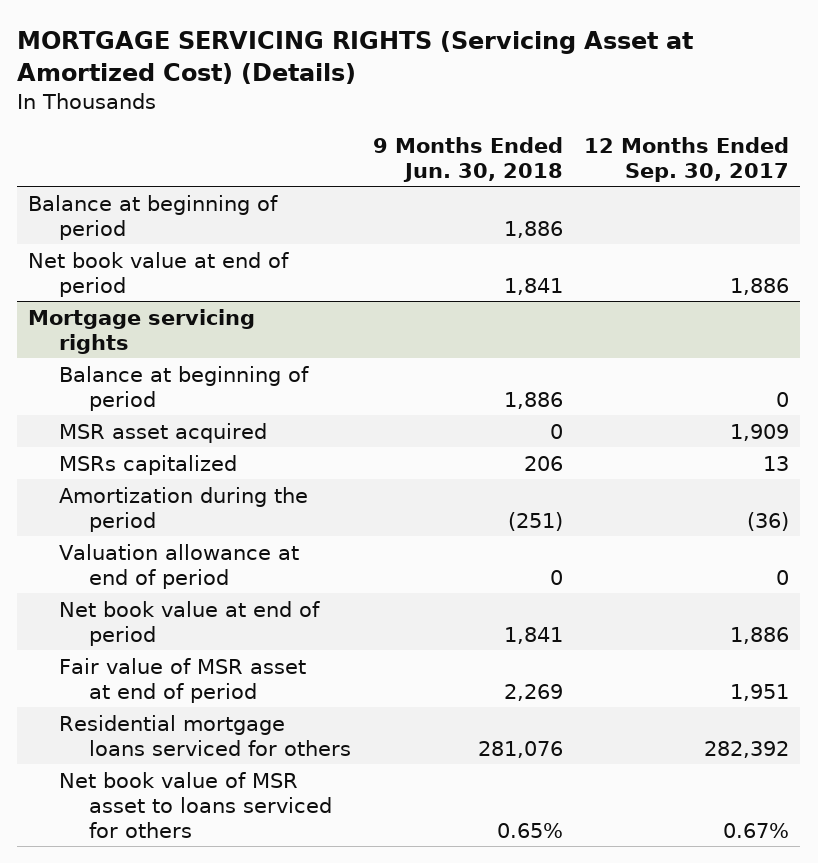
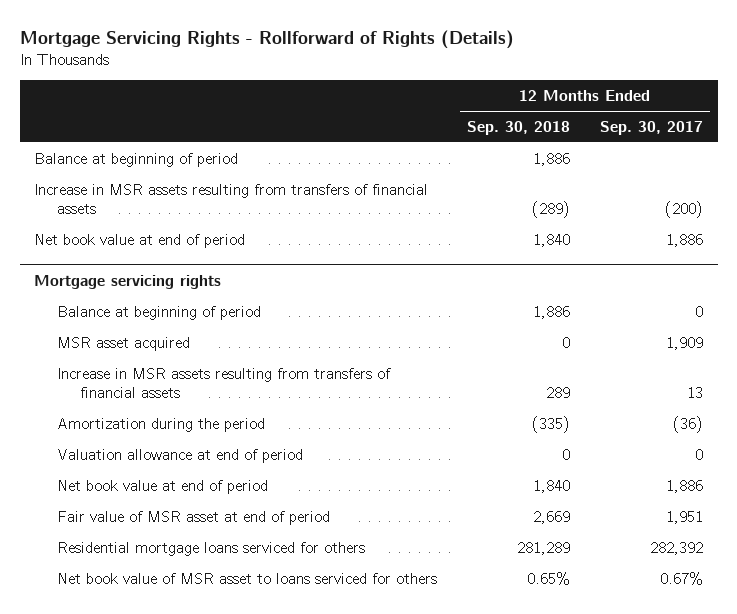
[17,31,694,85] MORTGAGE SERVICING RIGHTS (Servicing Asset at Amortized Cost) (Details) -> [19,29,514,49] Mortgage Servicing Rights - Rollforward of Rights (Details)
[372,136,563,182] 9 Months Ended Jun. 30, 2018 -> none
none -> [467,120,571,135] Sep. 30, 2018
none -> [34,183,429,215] Increase in MSR assets resulting from transfers of financial assets
[58,454,237,475] MSRs capitalized -> [57,367,392,399] Increase in MSR assets resulting from transfers of financial assets

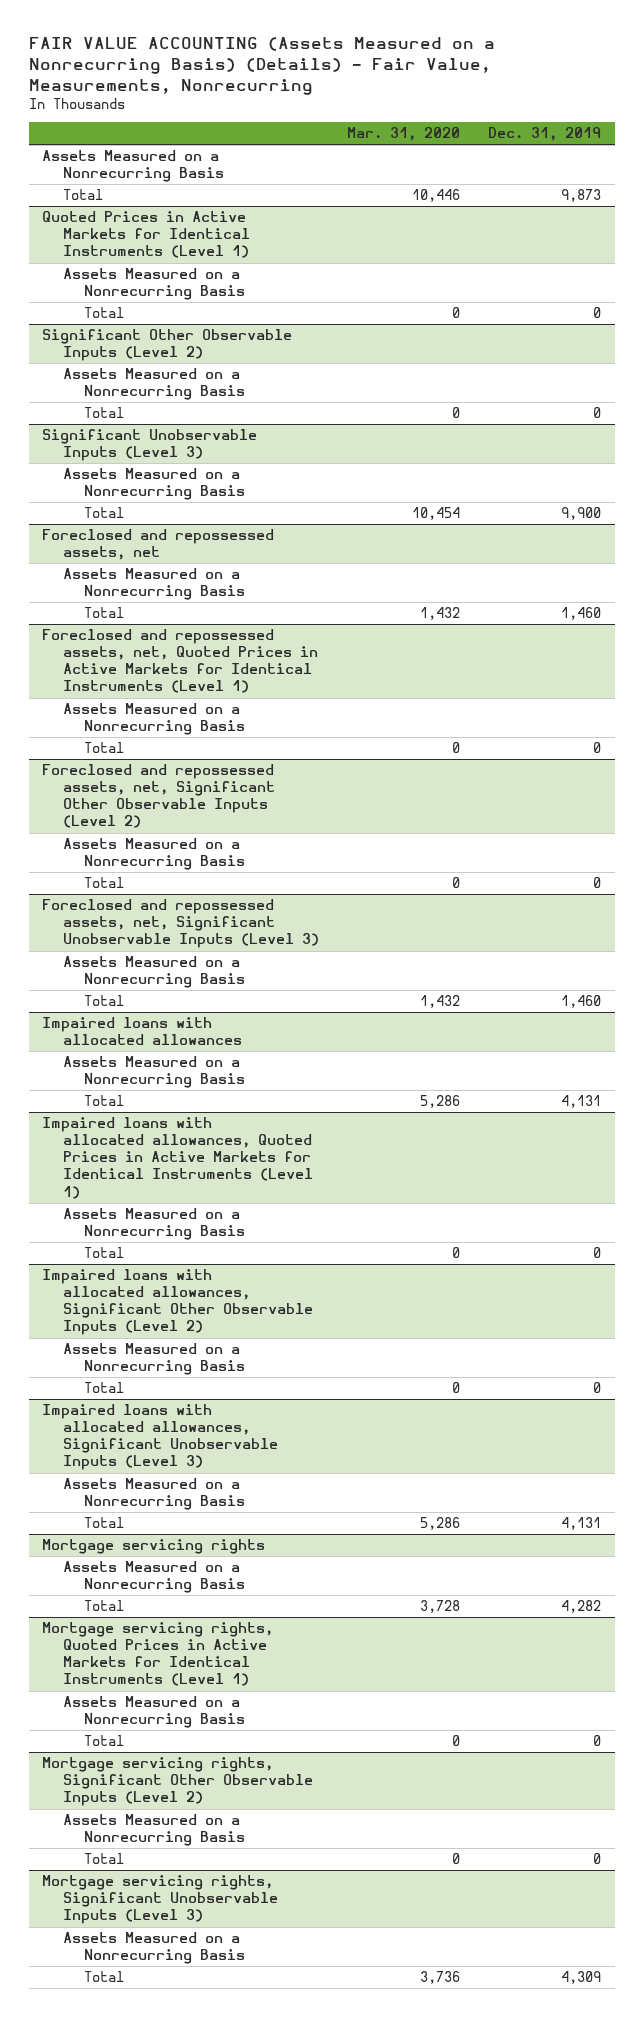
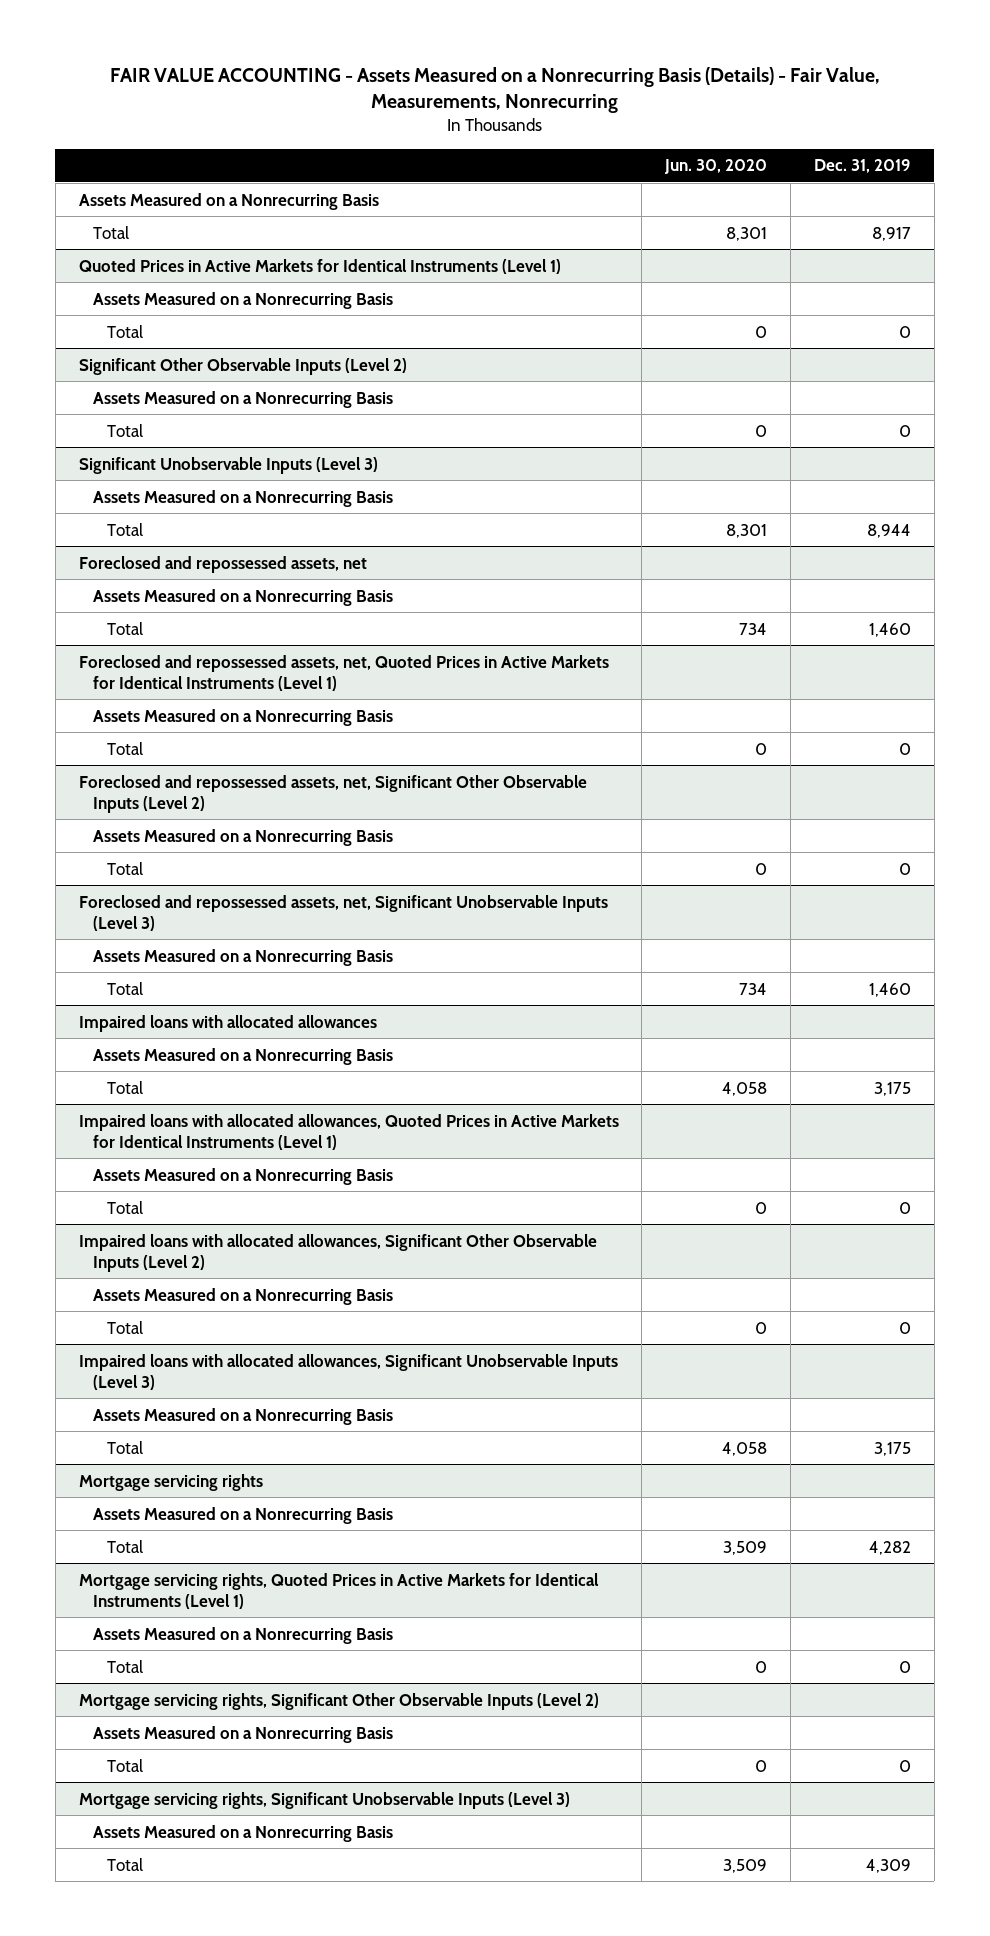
[28,37,495,95] FAIR VALUE ACCOUNTING (Assets Measured on a Nonrecurring Basis) (Details) - Fair Value, Measurements, Nonrecurring -> [109,66,880,114] FAIR VALUE ACCOUNTING - Assets Measured on a Nonrecurring Basis (Details) - Fair Value, Measurements, Nonrecurring
[347,127,461,142] Mar. 31, 2020 -> none
none -> [664,159,768,175] Jun. 30, 2020
[561,189,602,203] 9,873 -> [872,226,912,241] 8,917
[561,507,602,521] 9,900 -> [867,523,912,538] 8,944
[561,1095,602,1109] 4,131 -> [874,1081,912,1096] 3,175
[561,1517,602,1531] 4,131 -> [874,1441,912,1456] 3,175

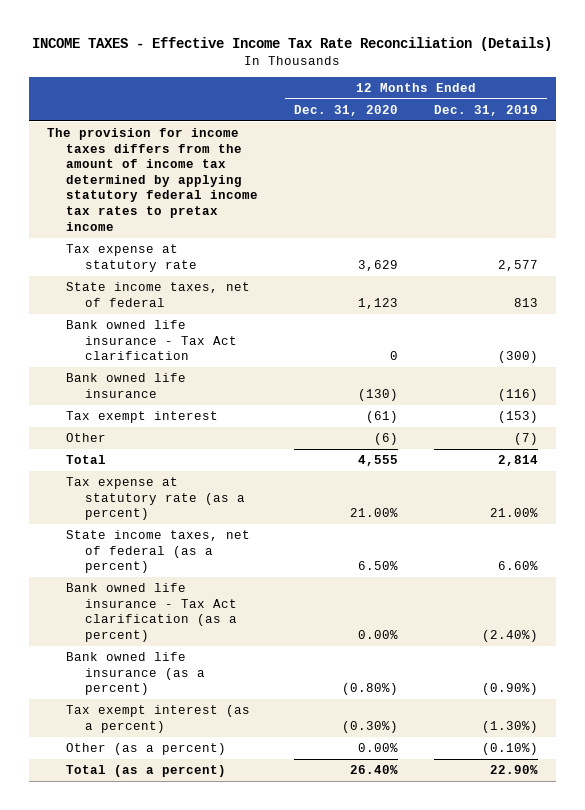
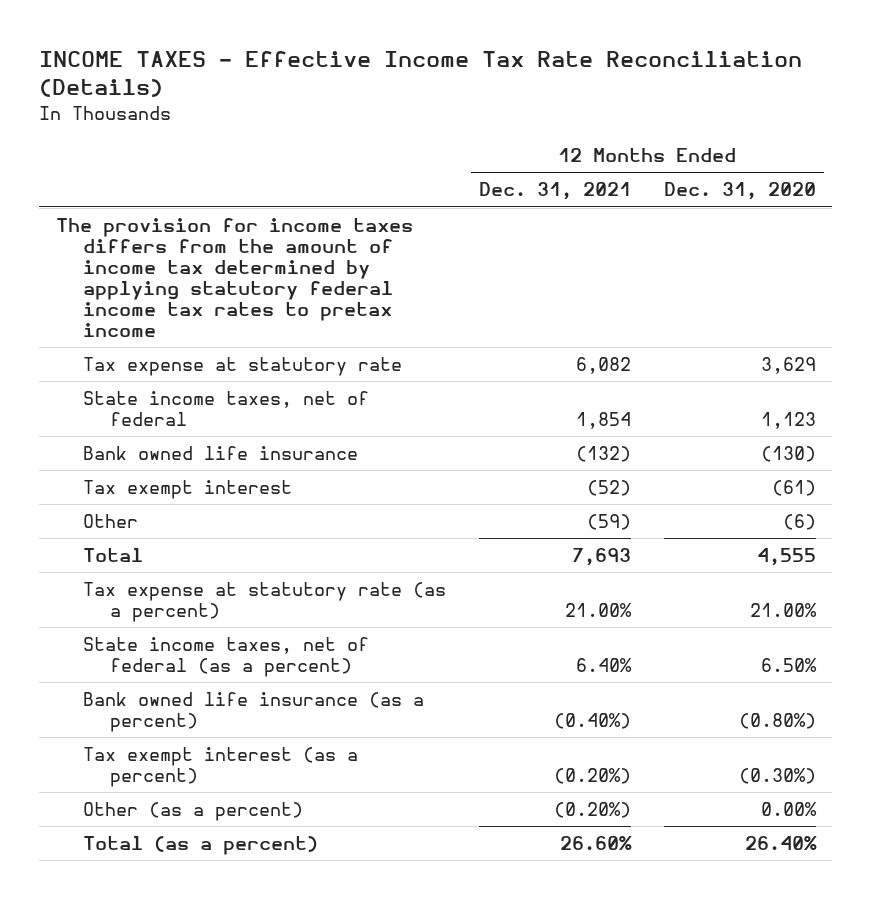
[433,105,538,117] Dec. 31, 2019 -> none
none -> [478,182,631,201] Dec. 31, 2021
[65,320,237,361] Bank owned life insurance - Tax Act clarification -> none
[65,583,237,642] Bank owned life insurance - Tax Act clarification (as a percent) -> none

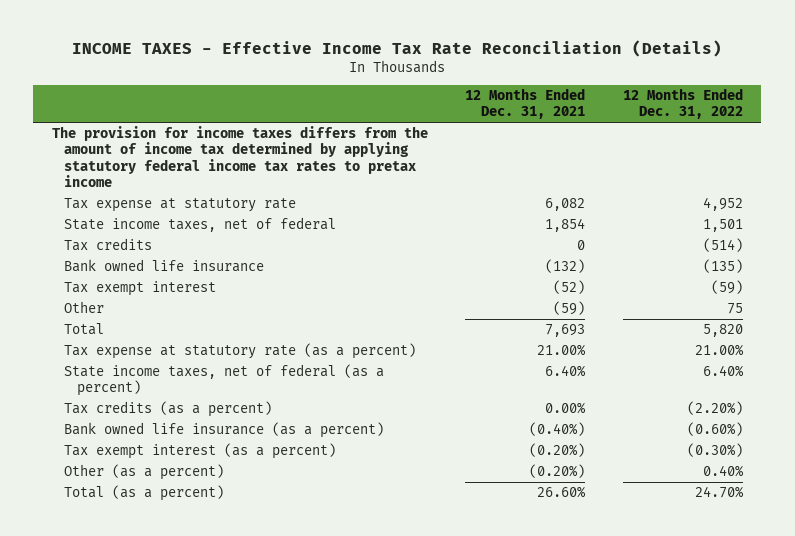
[663,182,816,201] Dec. 31, 2020 -> none
none -> [622,87,743,120] 12 Months Ended Dec. 31, 2022
none -> [64,237,153,251] Tax credits
none -> [64,400,273,417] Tax credits (as a percent)

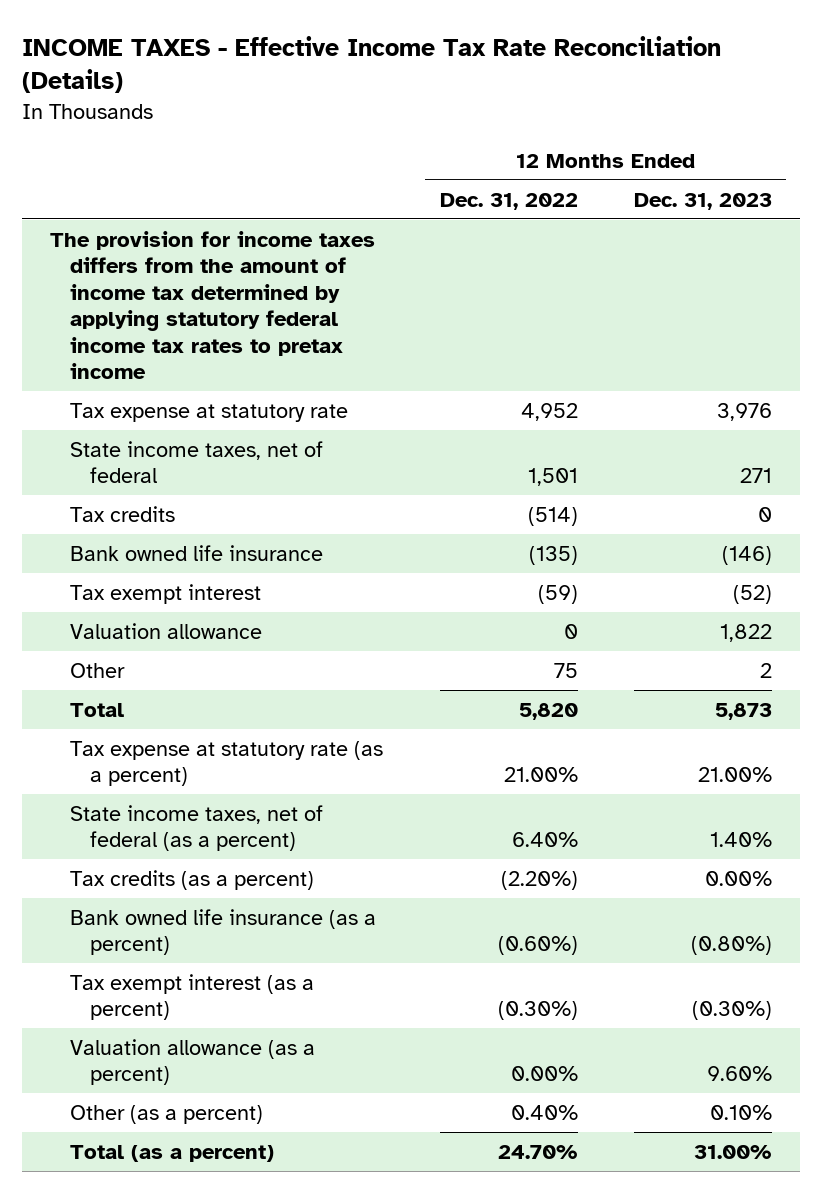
[465,87,586,120] 12 Months Ended Dec. 31, 2021 -> none
none -> [634,192,773,210] Dec. 31, 2023
none -> [70,622,263,639] Valuation allowance
none -> [70,1038,316,1086] Valuation allowance (as a percent)

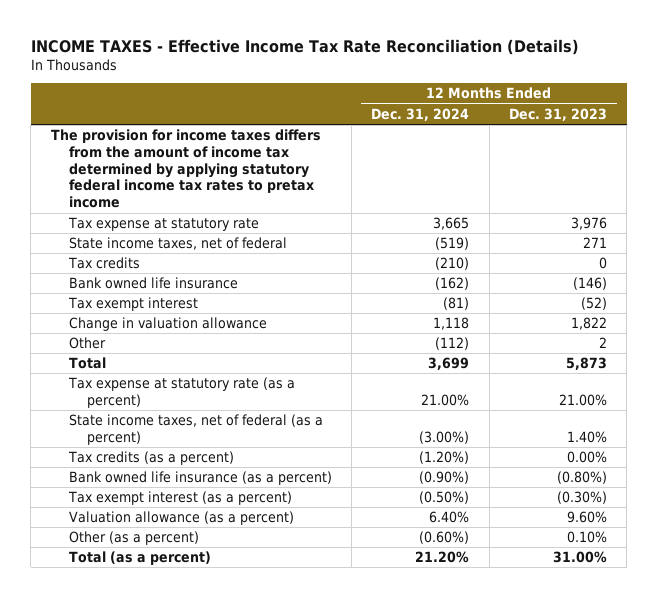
[439,192,578,210] Dec. 31, 2022 -> none
none -> [371,107,470,121] Dec. 31, 2024
[70,622,263,639] Valuation allowance -> [68,317,267,332] Change in valuation allowance

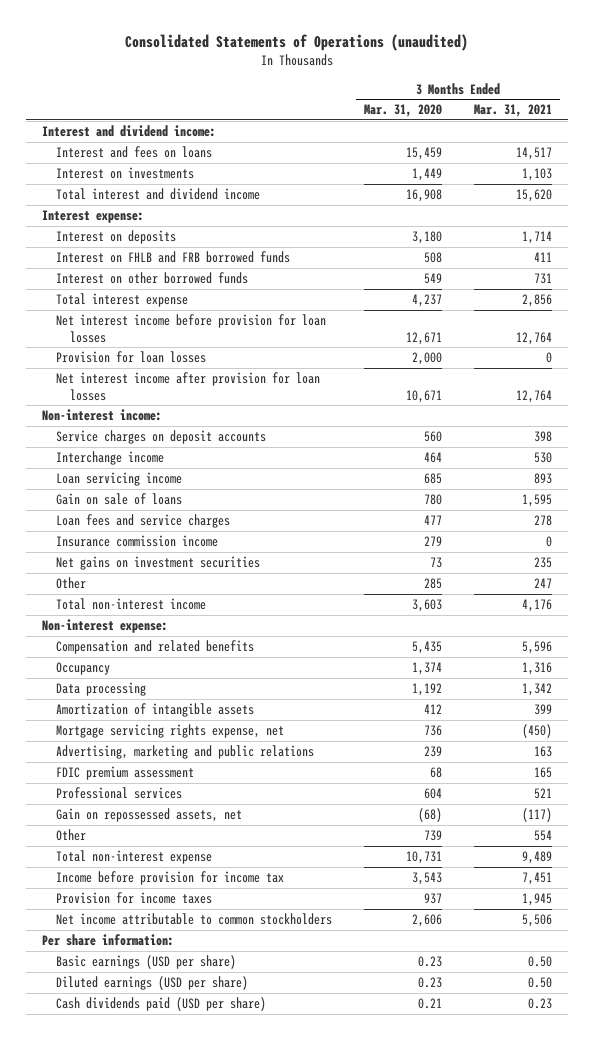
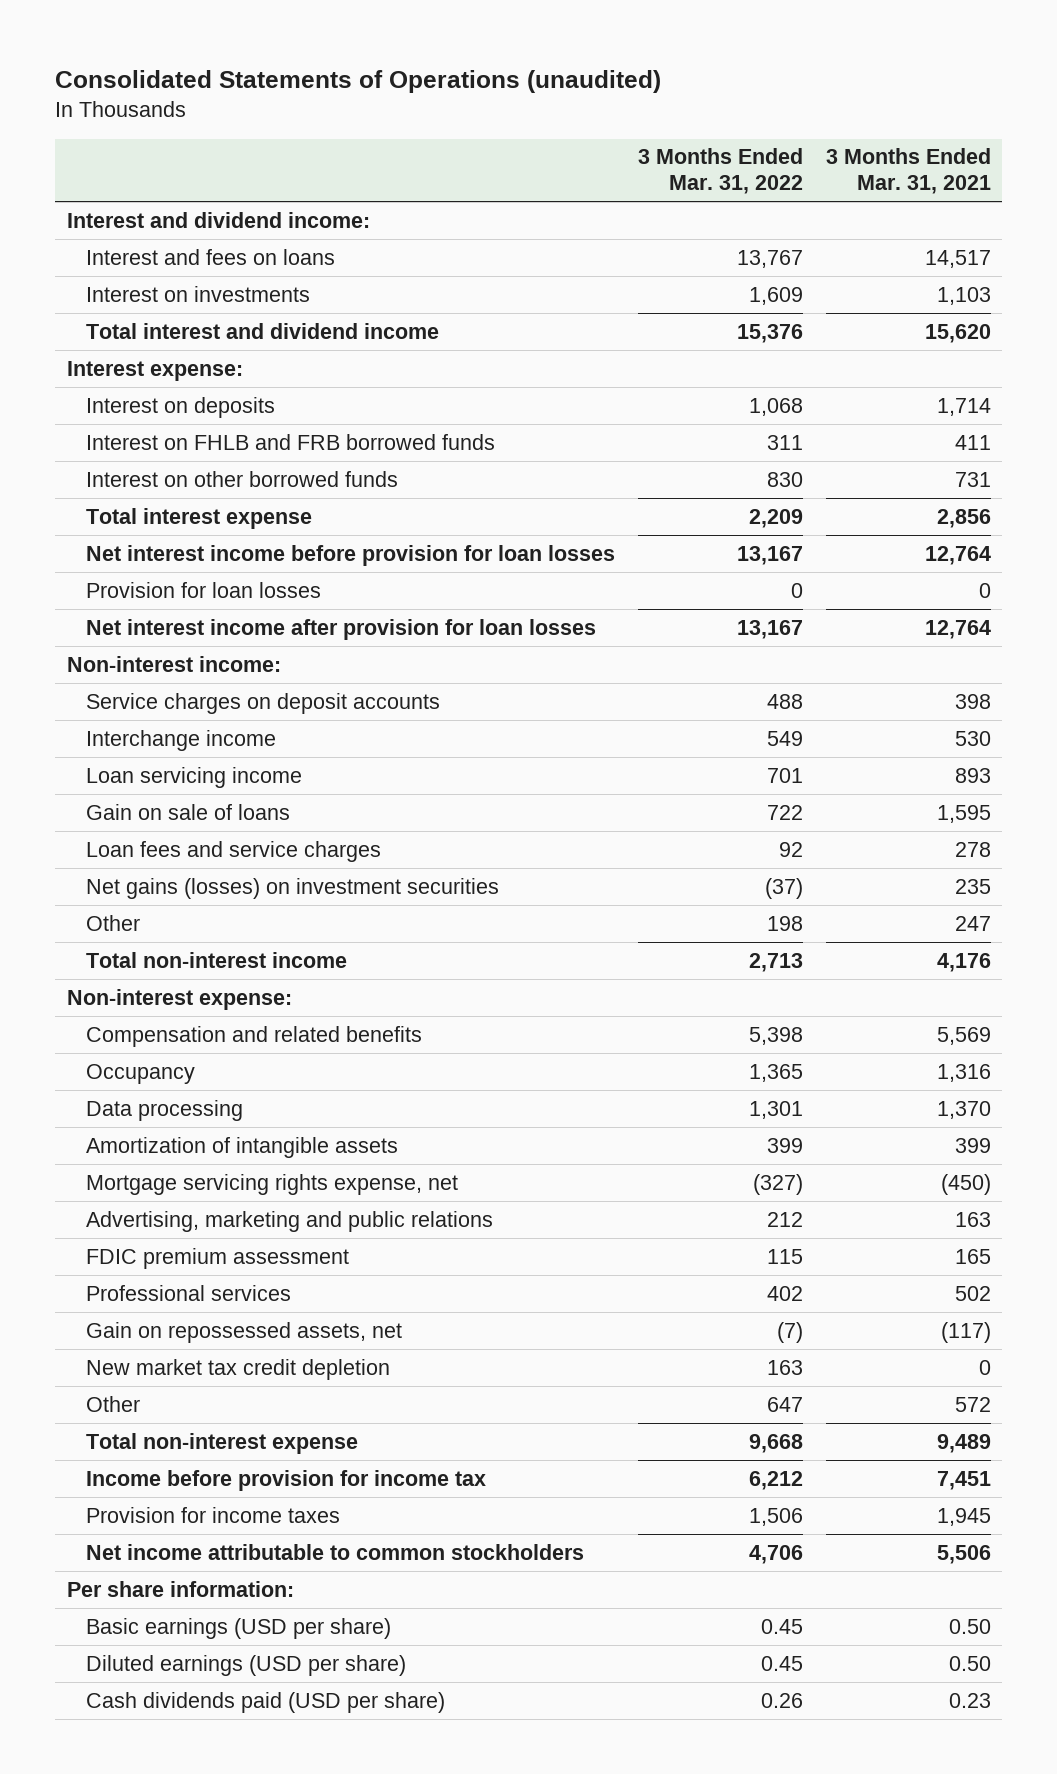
[364,104,443,118] Mar. 31, 2020 -> none
none -> [637,148,803,195] 3 Months Ended Mar. 31, 2022
[56,535,219,548] Insurance commission income -> none
[56,556,261,571] Net gains on investment securities -> [86,877,500,899] Net gains (losses) on investment securities
[522,641,553,655] 5,596 -> [936,1026,991,1045] 5,569
[522,683,553,697] 1,342 -> [936,1100,991,1119] 1,370
[534,788,553,800] 521 -> [954,1285,991,1301] 502
none -> [86,1358,391,1380] New market tax credit depletion
[534,830,553,842] 554 -> [954,1396,991,1412] 572

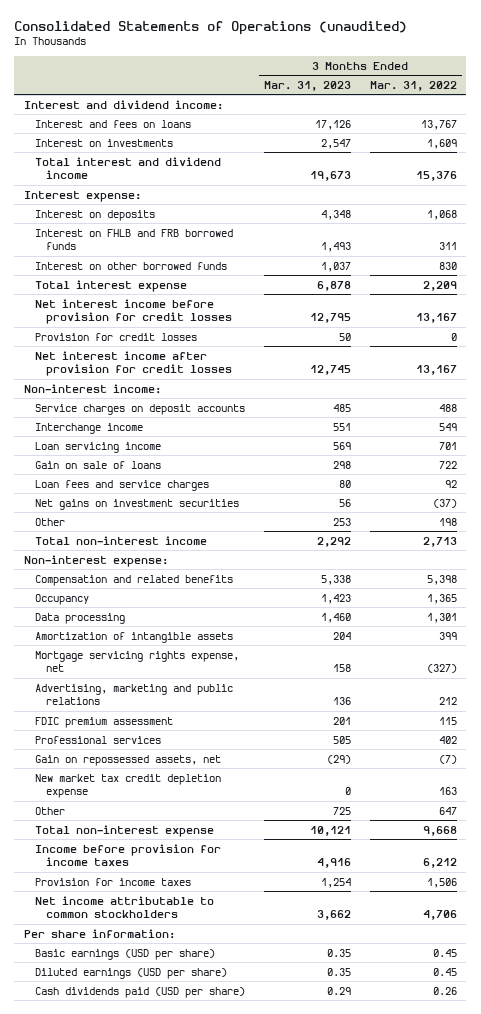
[825,148,991,195] 3 Months Ended Mar. 31, 2021 -> none
none -> [264,80,352,91] Mar. 31, 2023
[86,544,616,566] Net interest income before provision for loan losses -> [35,298,233,325] Net interest income before provision for credit losses
[86,581,322,598] Provision for loan losses -> [35,332,198,341] Provision for credit losses
[86,618,597,640] Net interest income after provision for loan losses -> [35,350,233,377] Net interest income after provision for credit losses
[86,877,500,899] Net gains (losses) on investment securities -> [35,498,240,510] Net gains on investment securities
[86,1358,391,1380] New market tax credit depletion -> [35,773,222,799] New market tax credit depletion expense
[86,1469,487,1491] Income before provision for income tax -> [35,843,222,867] Income before provision for income taxes

